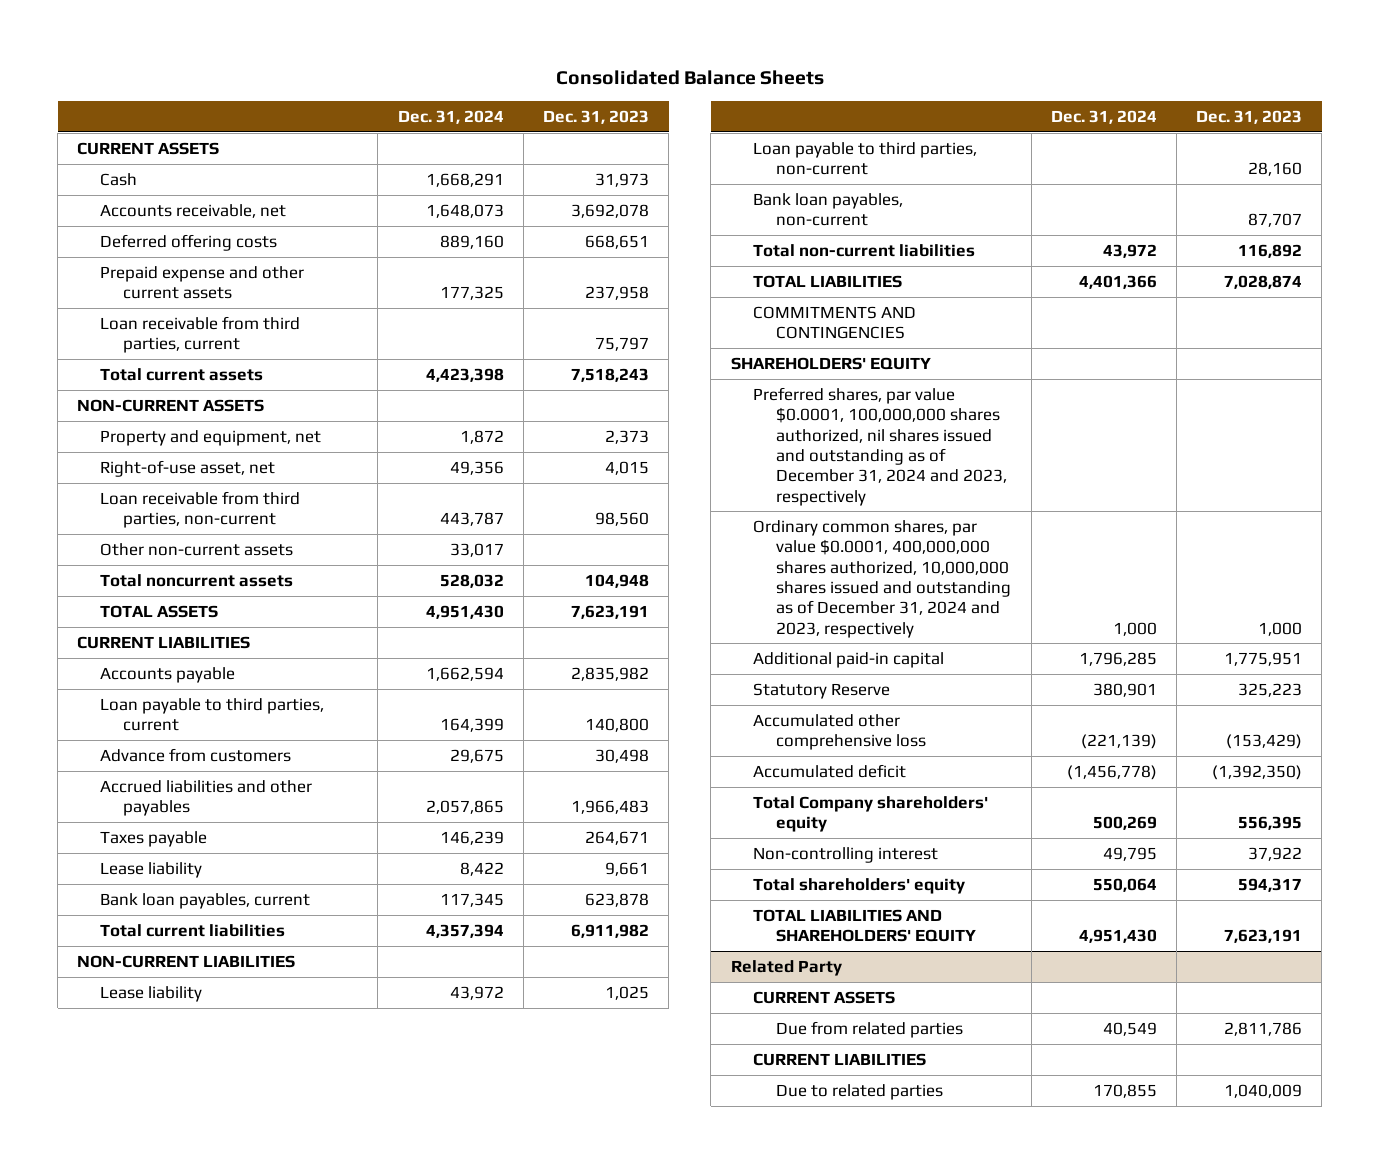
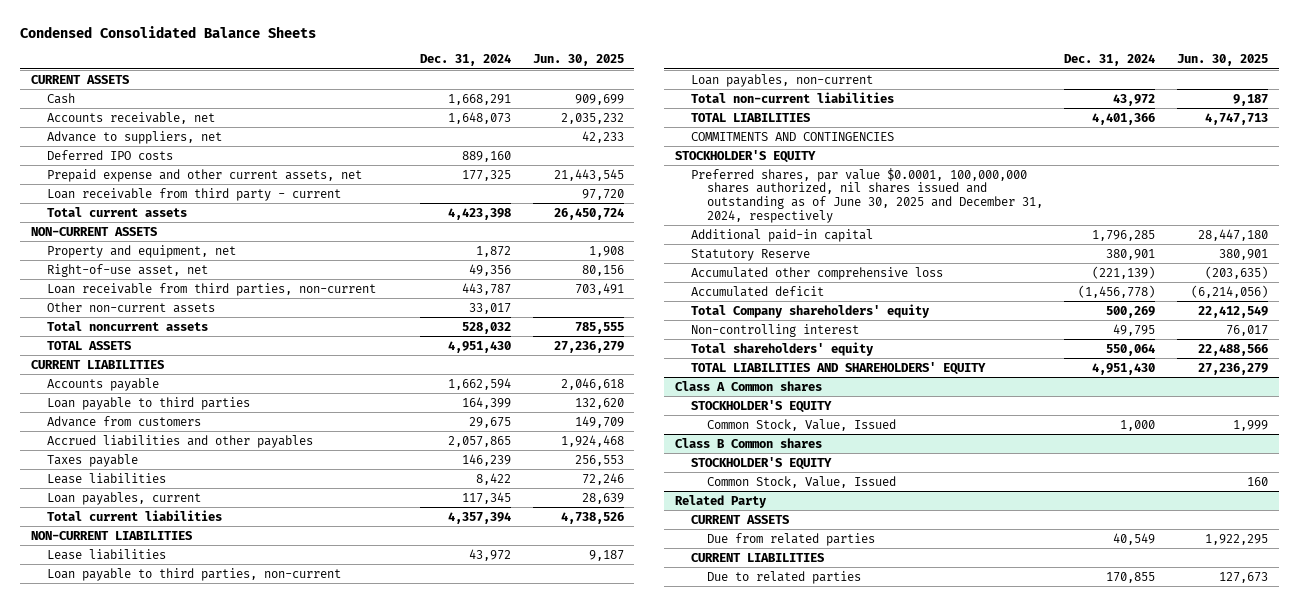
[555,70,824,86] Consolidated Balance Sheets -> [19,26,316,39] Condensed Consolidated Balance Sheets
[542,109,649,124] Dec. 31, 2023 -> none
none -> [532,54,624,67] Jun. 30, 2025
none -> [46,130,222,144] Advance to suppliers, net
[100,233,278,251] Deferred offering costs -> [46,149,173,160] Deferred IPO costs
[100,265,305,300] Prepaid expense and other current assets -> [46,168,362,182] Prepaid expense and other current assets, net
[100,315,301,354] Loan receivable from third parties, current -> [46,187,341,201] Loan receivable from third party - current
[100,697,325,732] Loan payable to third parties, current -> [46,396,250,410] Loan payable to third parties
[100,861,203,878] Lease liability -> [46,472,166,484] Lease liabilities
[100,892,311,909] Bank loan payables, current -> [46,491,201,505] Loan payables, current
[100,985,203,1002] Lease liability -> [46,548,166,560] Lease liabilities
[753,192,904,227] Bank loan payables, non-current -> [690,73,873,87] Loan payables, non-current
[753,519,1012,638] Ordinary common shares, par value $0.0001, 400,000,000 shares authorized, 10,000,000 shares issued and outstanding as of December 31, 2024 and 2023, respectively -> none
[730,356,931,370] SHAREHOLDERS' EQUITY -> [674,149,816,163] STOCKHOLDER'S EQUITY
[753,386,1008,506] Preferred shares, par value $0.0001, 100,000,000 shares authorized, nil shares issued and outstanding as of December 31, 2024 and 2023, respectively -> [690,167,1043,223] Preferred shares, par value $0.0001, 100,000,000 shares authorized, nil shares issued and outstanding as of June 30, 2025 and December 31, 2024, respectively
none -> [674,380,822,391] Class A Common shares
none -> [690,399,832,413] STOCKHOLDER'S EQUITY
none -> [706,418,896,431] Common Stock, Value, Issued
none -> [674,437,822,448] Class B Common shares
none -> [690,456,832,470] STOCKHOLDER'S EQUITY
none -> [706,475,896,488] Common Stock, Value, Issued

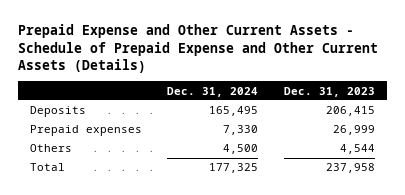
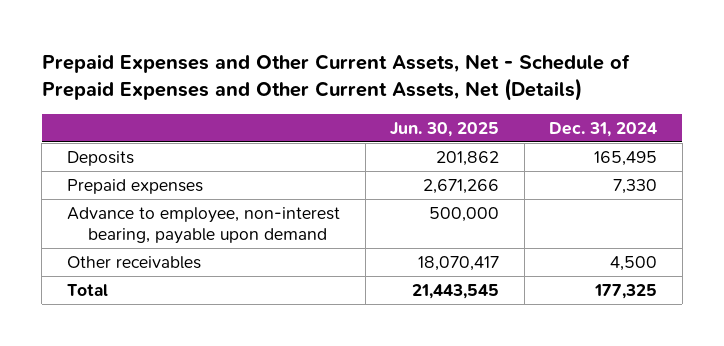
[17,24,378,74] Prepaid Expense and Other Current Assets - Schedule of Prepaid Expense and Other Current Assets (Details) -> [41,54,630,102] Prepaid Expenses and Other Current Assets, Net - Schedule of Prepaid Expenses and Other Current Assets, Net (Details)
[283,86,375,97] Dec. 31, 2023 -> none
none -> [390,121,500,137] Jun. 30, 2025
none -> [66,206,340,245] Advance to employee, non-interest bearing, payable upon demand
[30,144,73,153] Others -> [66,255,201,269] Other receivables

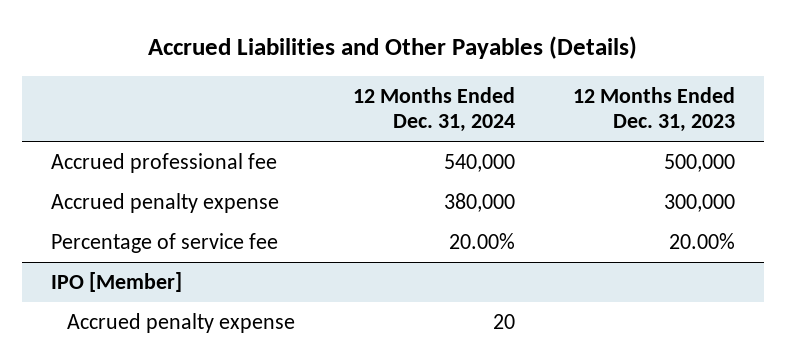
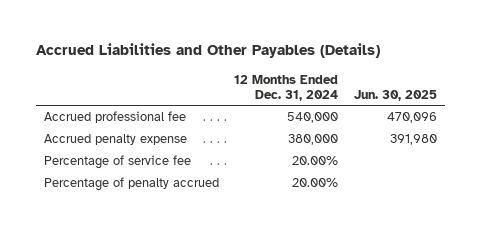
[572,87,735,133] 12 Months Ended Dec. 31, 2023 -> none
none -> [354,89,438,101] Jun. 30, 2025
[50,271,182,292] IPO [Member] -> none
[66,312,295,333] Accrued penalty expense -> none
none -> [43,177,219,192] Percentage of penalty accrued

